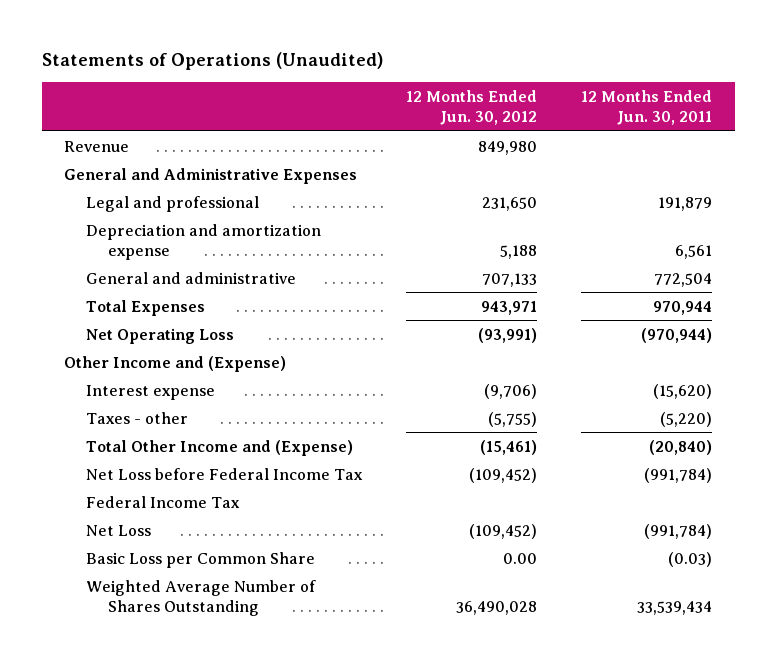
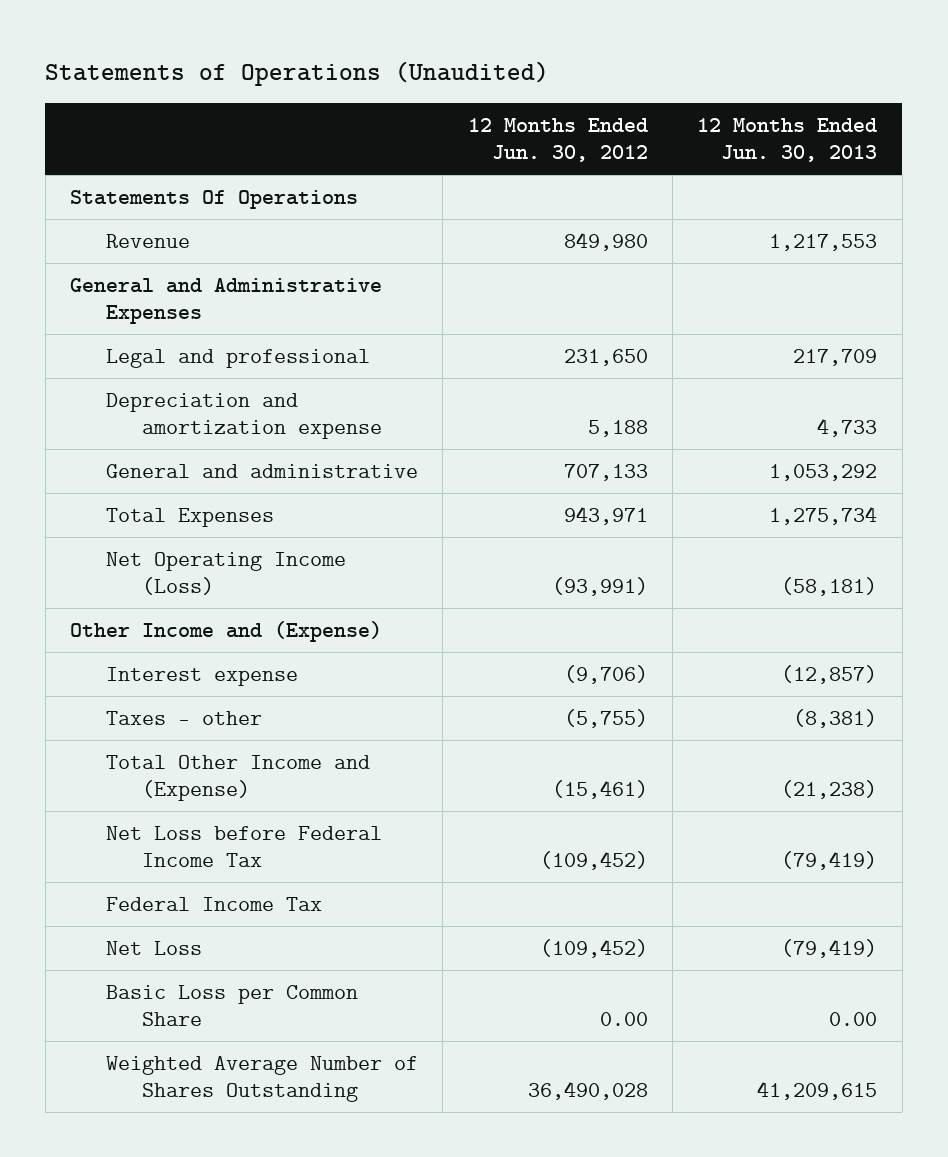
[581,89,713,125] 12 Months Ended Jun. 30, 2011 -> none
none -> [697,117,878,163] 12 Months Ended Jun. 30, 2013
none -> [70,189,359,209] Statements Of Operations
[86,327,235,344] Net Operating Loss -> [106,551,347,596] Net Operating Income (Loss)

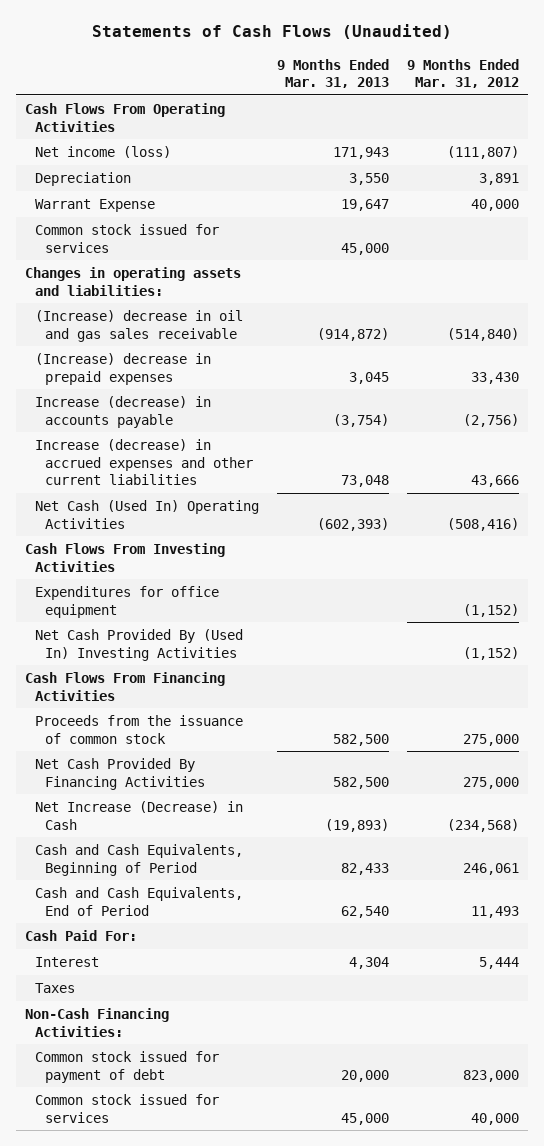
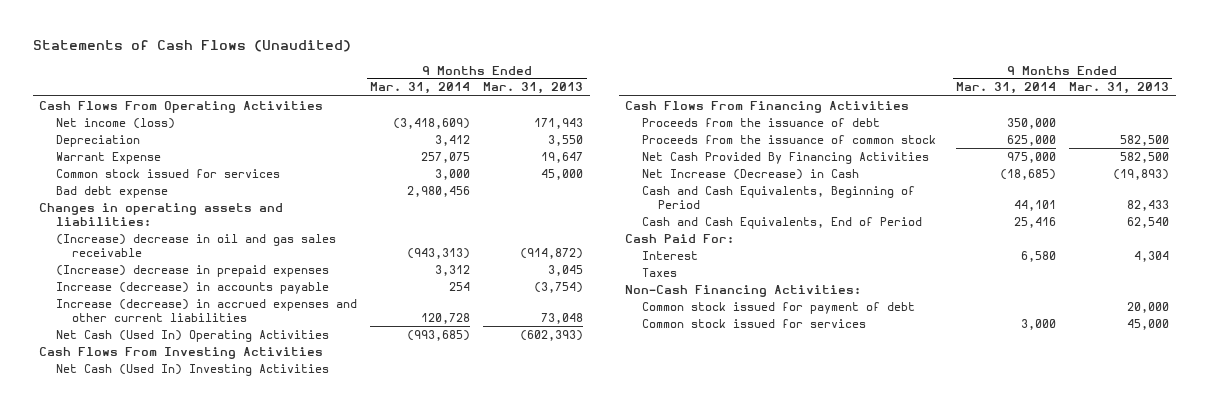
[406,58,519,89] 9 Months Ended Mar. 31, 2012 -> none
none -> [370,82,471,95] Mar. 31, 2014
none -> [55,185,168,198] Bad debt expense
[34,586,219,618] Expenditures for office equipment -> none
[34,629,243,661] Net Cash Provided By (Used In) Investing Activities -> [55,363,329,376] Net Cash (Used In) Investing Activities
none -> [641,117,880,127] Proceeds from the issuance of debt

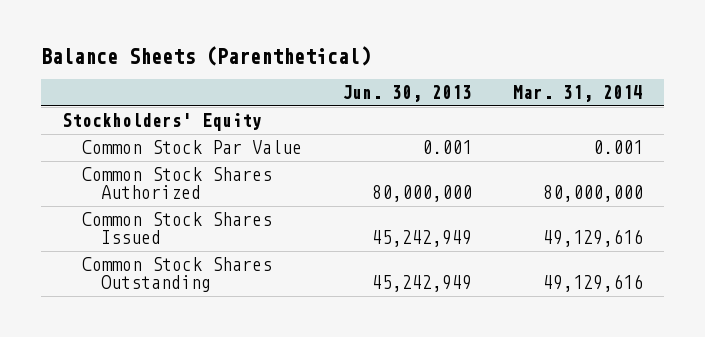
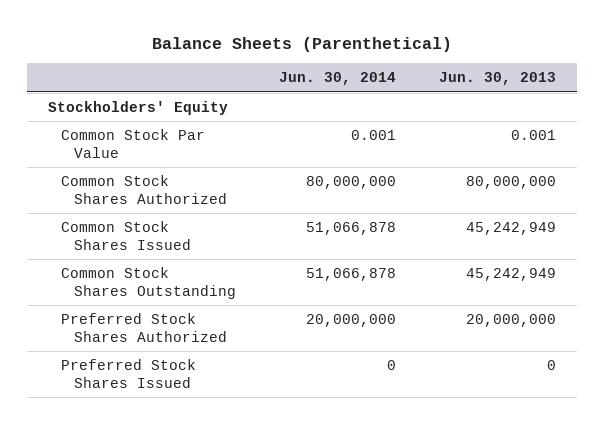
[513,85,644,103] Mar. 31, 2014 -> none
none -> [279,72,397,86] Jun. 30, 2014
none -> [61,312,228,342] Preferred Stock Shares Authorized
none -> [61,358,197,388] Preferred Stock Shares Issued

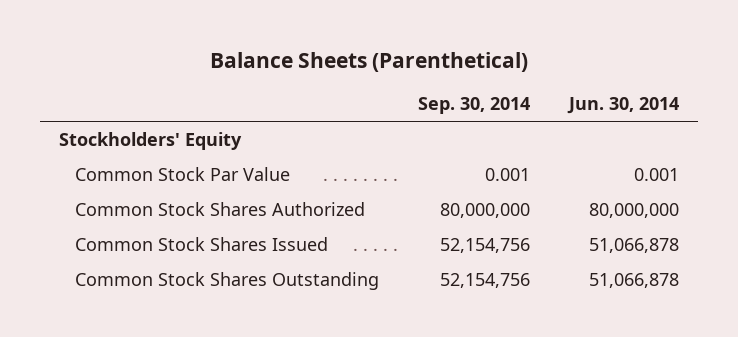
[438,72,556,86] Jun. 30, 2013 -> none
none -> [417,97,530,115] Sep. 30, 2014
[61,312,228,342] Preferred Stock Shares Authorized -> none
[61,358,197,388] Preferred Stock Shares Issued -> none

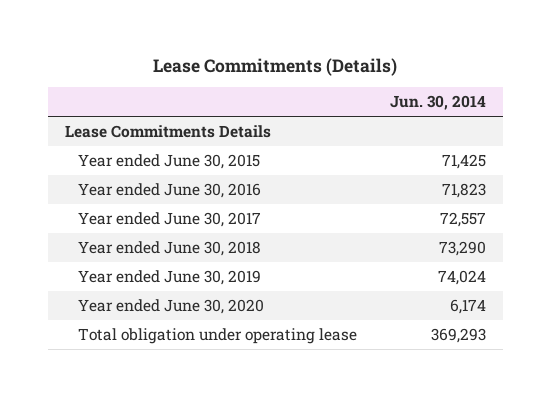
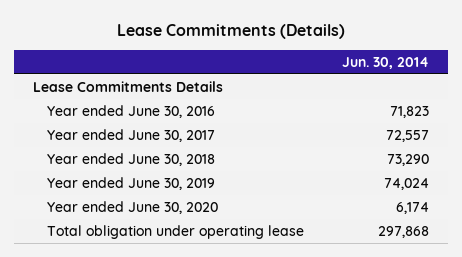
[77,153,260,169] Year ended June 30, 2015 -> none
[431,327,487,343] 369,293 -> [378,225,430,238] 297,868

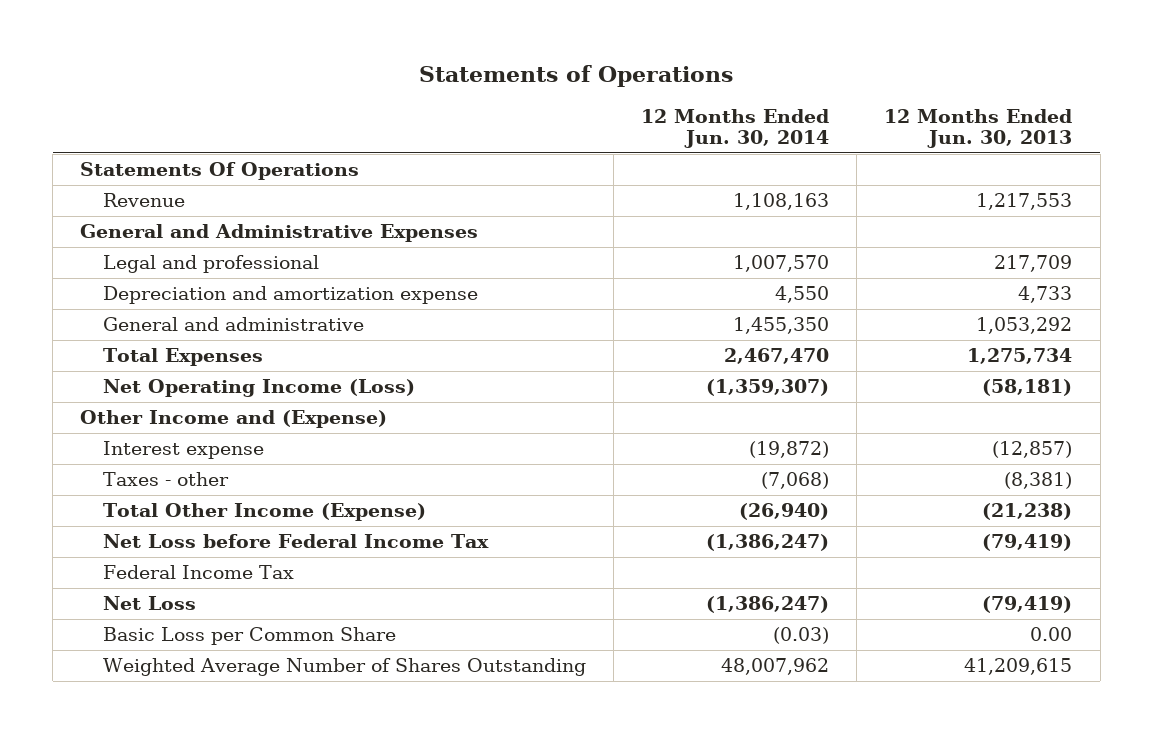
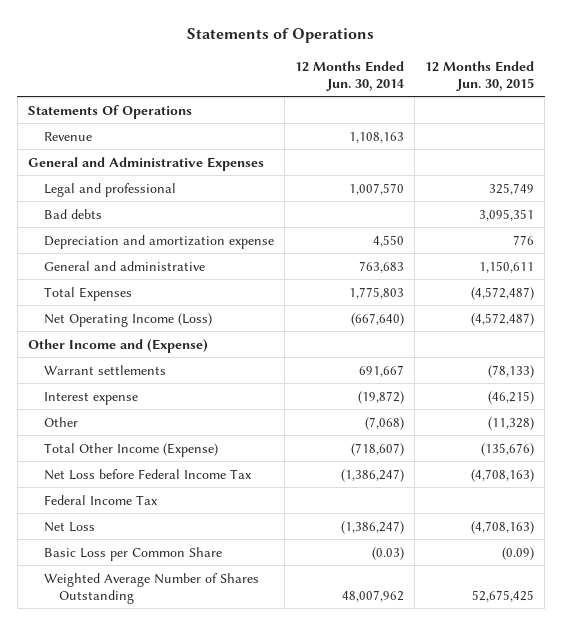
[884,108,1073,148] 12 Months Ended Jun. 30, 2013 -> none
none -> [425,60,535,91] 12 Months Ended Jun. 30, 2015
none -> [43,208,102,219] Bad debts
[733,317,830,335] 1,455,350 -> [359,260,405,273] 763,683
[724,348,830,365] 2,467,470 -> [349,286,405,299] 1,775,803
[706,379,830,397] (1,359,307) -> [351,312,405,326] (667,640)
none -> [43,364,166,375] Warrant settlements
[102,472,229,487] Taxes - other -> [43,416,78,427] Other
[739,503,830,521] (26,940) -> [351,442,405,456] (718,607)

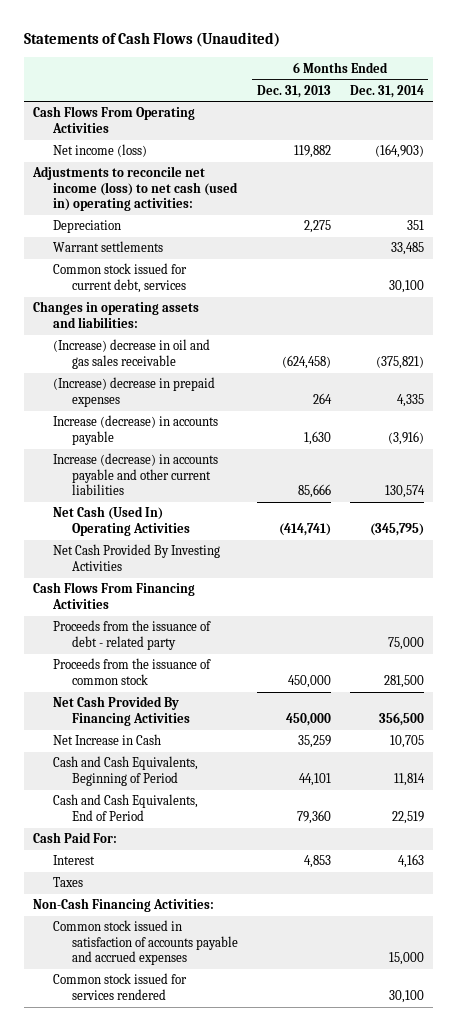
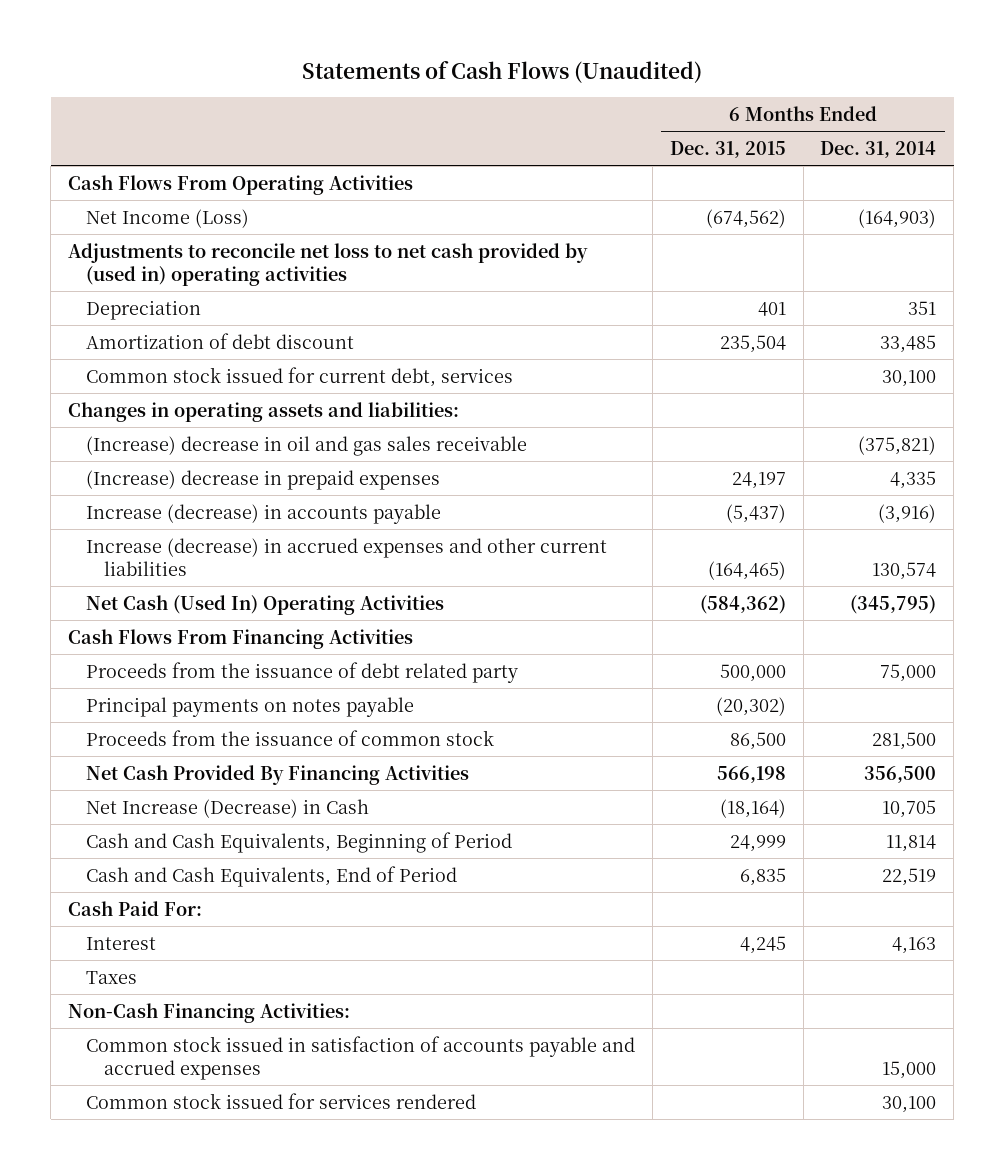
[257,84,332,98] Dec. 31, 2013 -> none
none -> [669,140,786,158] Dec. 31, 2015
[52,144,147,158] Net income (loss) -> [86,208,250,228] Net Income (Loss)
[32,166,238,212] Adjustments to reconcile net income (loss) to net cash (used in) operating activities: -> [68,242,589,286] Adjustments to reconcile net loss to net cash provided by (used in) operating activities
[52,241,163,253] Warrant settlements -> [86,332,355,349] Amortization of debt discount
[52,453,218,496] Increase (decrease) in accounts payable and other current liabilities -> [86,537,608,576] Increase (decrease) in accrued expenses and other current liabilities
[52,544,220,571] Net Cash Provided By Investing Activities -> none
[52,620,211,650] Proceeds from the issuance of debt - related party -> [86,661,519,683] Proceeds from the issuance of debt related party
none -> [86,696,415,717] Principal payments on notes payable
[52,734,161,746] Net Increase in Cash -> [86,798,370,818] Net Increase (Decrease) in Cash

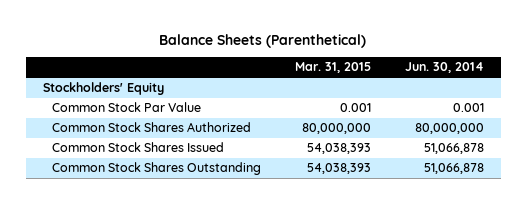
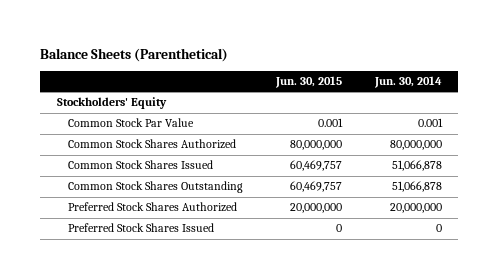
[294,62,371,74] Mar. 31, 2015 -> none
none -> [274,76,342,89] Jun. 30, 2015
none -> [68,202,238,213] Preferred Stock Shares Authorized
none -> [68,223,215,233] Preferred Stock Shares Issued

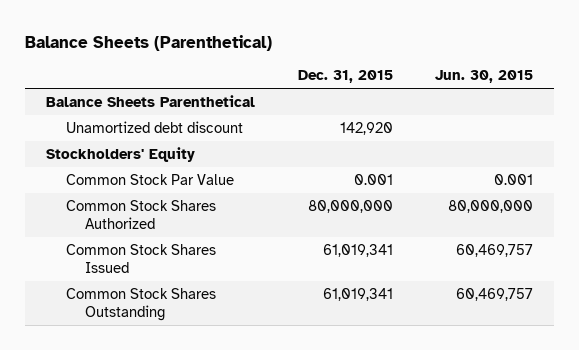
[373,76,442,89] Jun. 30, 2014 -> none
none -> [297,70,393,84] Dec. 31, 2015
none -> [46,94,256,107] Balance Sheets Parenthetical
none -> [65,120,243,133] Unamortized debt discount
[68,202,238,213] Preferred Stock Shares Authorized -> none
[68,223,215,233] Preferred Stock Shares Issued -> none

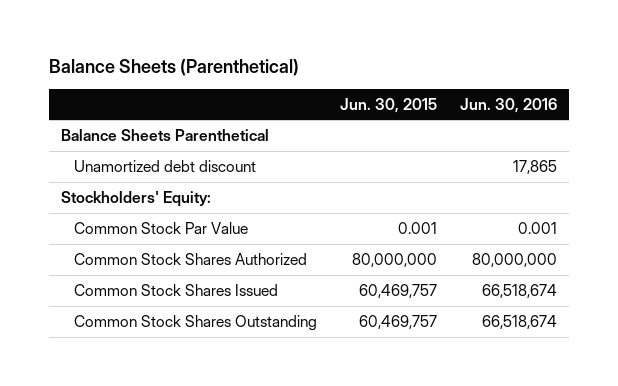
[297,70,393,84] Dec. 31, 2015 -> none
none -> [460,97,558,113] Jun. 30, 2016
[46,146,196,162] Stockholders' Equity -> [60,190,211,207] Stockholders' Equity:

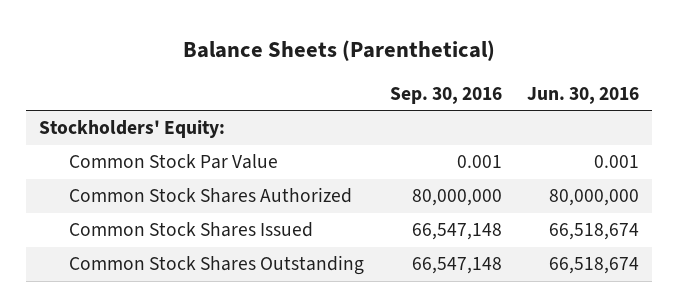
[340,97,438,113] Jun. 30, 2015 -> none
none -> [389,86,502,104] Sep. 30, 2016
[60,128,269,141] Balance Sheets Parenthetical -> none
[73,159,256,172] Unamortized debt discount -> none

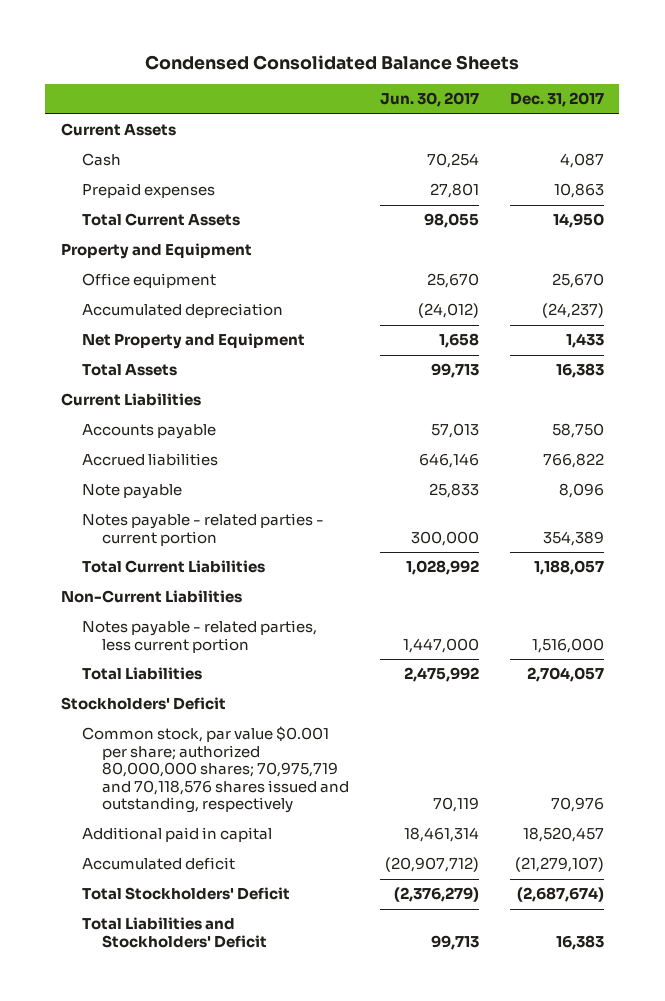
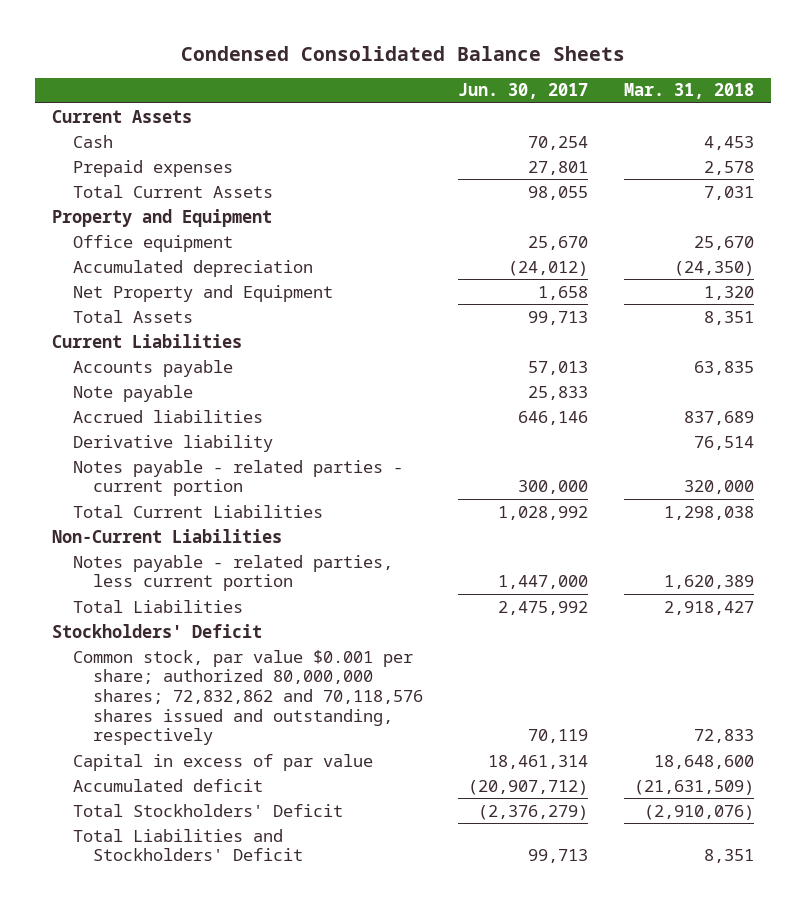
[510,92,605,108] Dec. 31, 2017 -> none
none -> [623,83,754,100] Mar. 31, 2018
[81,453,218,467] Accrued liabilities -> [72,409,263,423] Accrued liabilities
none -> [72,434,273,452] Derivative liability
[81,726,350,814] Common stock, par value $0.001 per share; authorized 80,000,000 shares; 70,975,719 and 70,118,576 shares issued and outstanding, respectively -> [72,649,424,746] Common stock, par value $0.001 per share; authorized 80,000,000 shares; 72,832,862 and 70,118,576 shares issued and outstanding, respectively
[81,827,272,843] Additional paid in capital -> [72,753,373,771] Capital in excess of par value

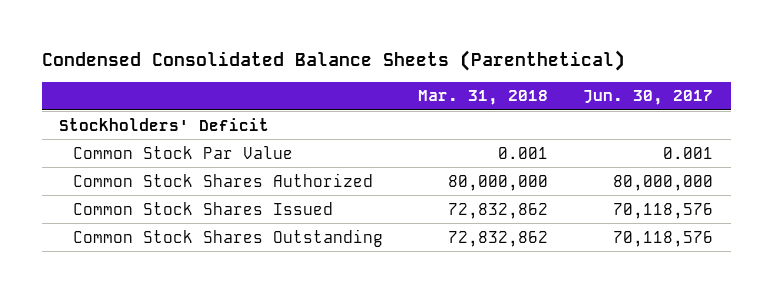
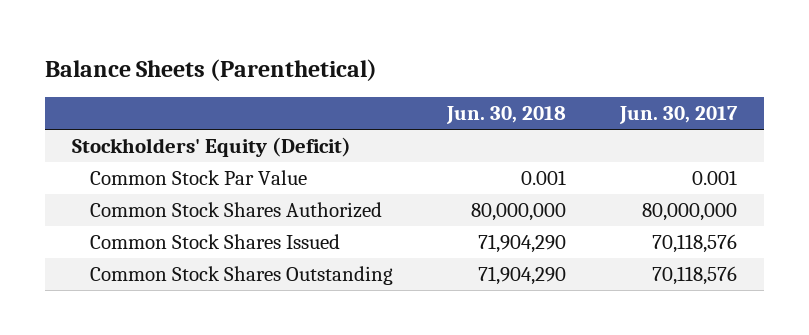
[41,50,625,72] Condensed Consolidated Balance Sheets (Parenthetical) -> [44,58,377,81] Balance Sheets (Parenthetical)
[418,90,549,106] Mar. 31, 2018 -> none
none -> [446,106,567,125] Jun. 30, 2018
[59,117,270,131] Stockholders' Deficit -> [71,137,351,158] Stockholders' Equity (Deficit)

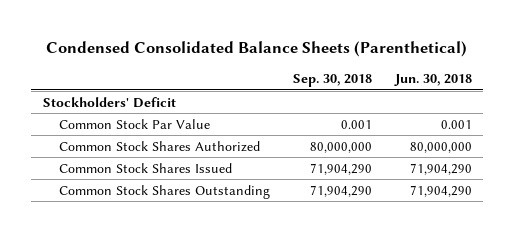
[44,58,377,81] Balance Sheets (Parenthetical) -> [46,41,468,58] Condensed Consolidated Balance Sheets (Parenthetical)
[619,106,739,125] Jun. 30, 2017 -> none
none -> [292,74,372,88] Sep. 30, 2018
[71,137,351,158] Stockholders' Equity (Deficit) -> [42,96,176,108] Stockholders' Deficit

